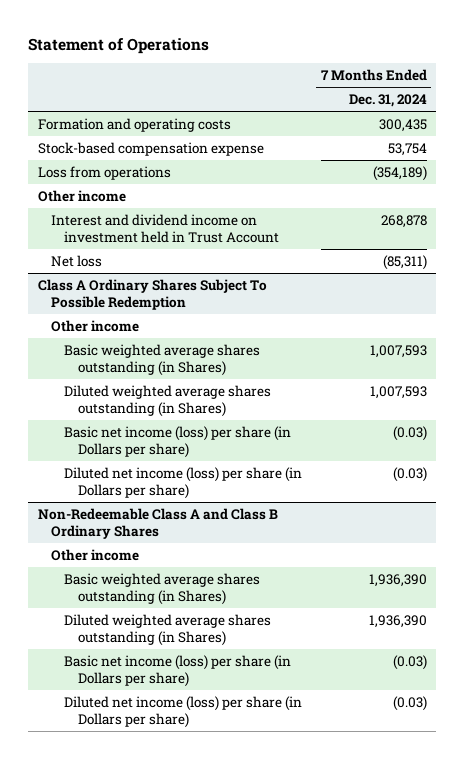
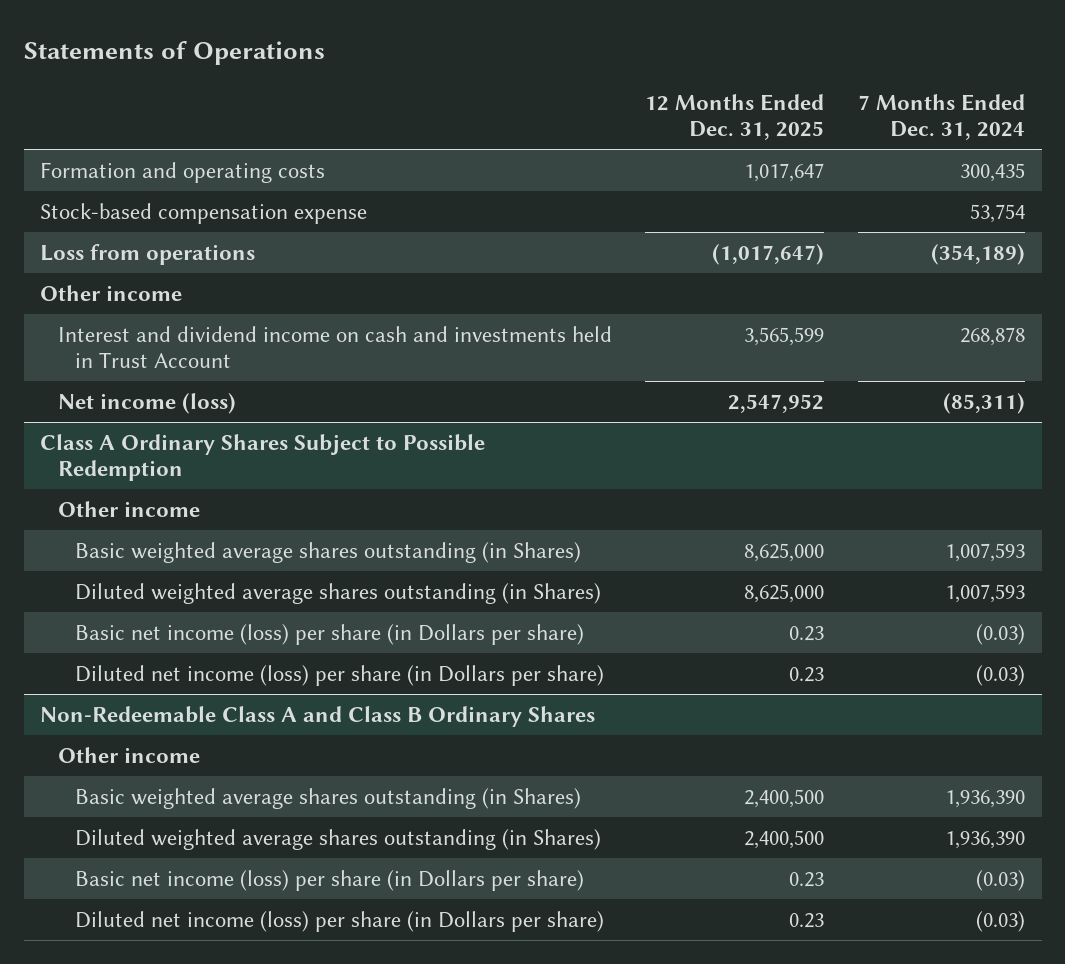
[28,37,210,54] Statement of Operations -> [23,40,325,65] Statements of Operations
none -> [645,93,825,140] 12 Months Ended Dec. 31, 2025
[50,213,280,244] Interest and dividend income on investment held in Trust Account -> [57,325,612,369] Interest and dividend income on cash and investments held in Trust Account
[50,254,102,267] Net loss -> [57,392,236,414] Net income (loss)
[37,278,267,311] Class A Ordinary Shares Subject To Possible Redemption -> [40,433,486,482] Class A Ordinary Shares Subject to Possible Redemption

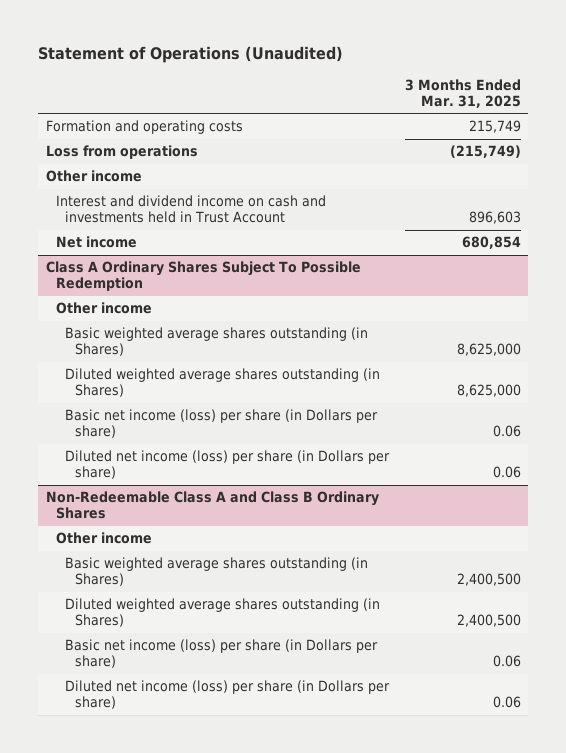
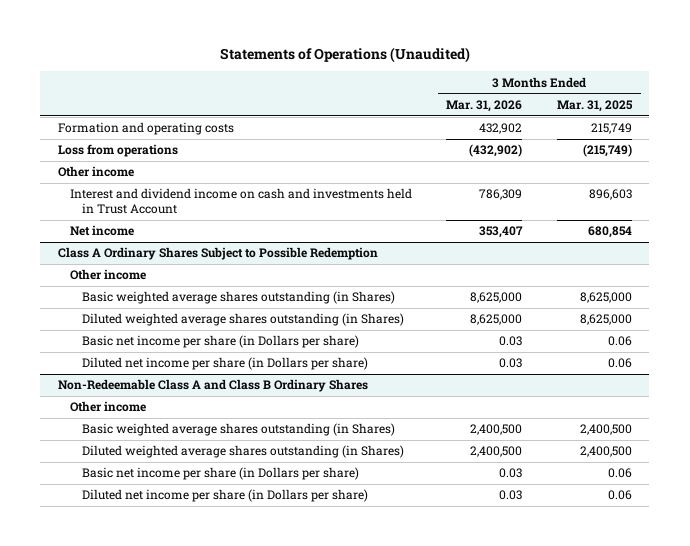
[38,46,344,64] Statement of Operations (Unaudited) -> [219,47,470,64] Statements of Operations (Unaudited)
none -> [446,100,523,113] Mar. 31, 2026
[45,261,361,292] Class A Ordinary Shares Subject To Possible Redemption -> [57,247,378,261] Class A Ordinary Shares Subject to Possible Redemption
[65,409,379,439] Basic net income (loss) per share (in Dollars per share) -> [81,335,359,349] Basic net income per share (in Dollars per share)
[65,450,391,480] Diluted net income (loss) per share (in Dollars per share) -> [81,357,368,371] Diluted net income per share (in Dollars per share)
[65,639,379,669] Basic net income (loss) per share (in Dollars per share) -> [81,467,359,481] Basic net income per share (in Dollars per share)
[65,680,391,710] Diluted net income (loss) per share (in Dollars per share) -> [81,489,368,503] Diluted net income per share (in Dollars per share)

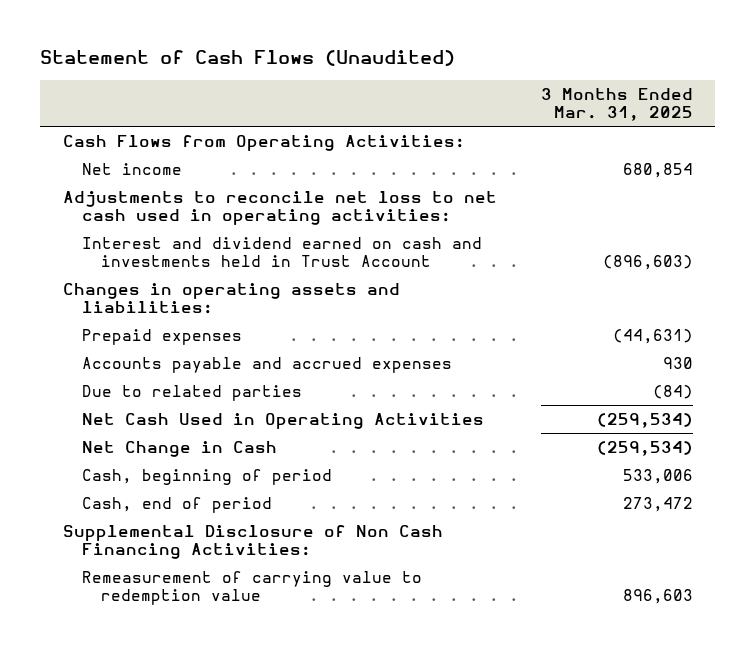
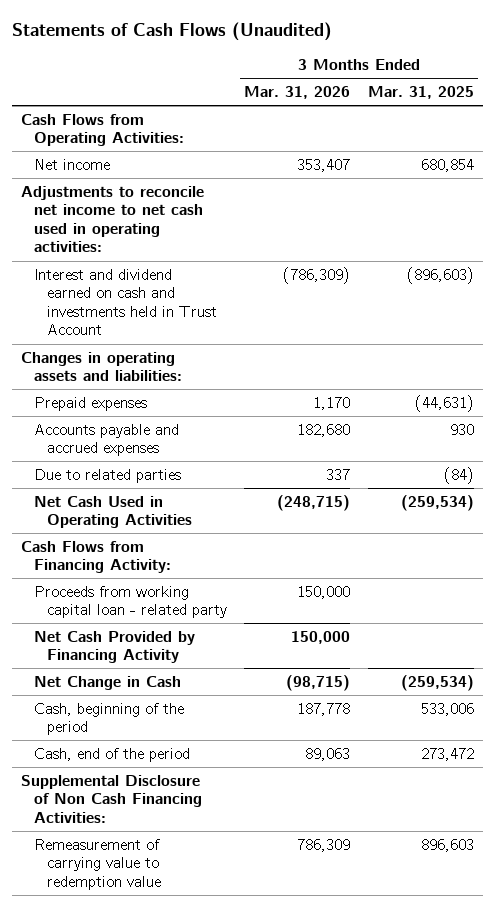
[40,50,456,67] Statement of Cash Flows (Unaudited) -> [12,22,333,42] Statements of Cash Flows (Unaudited)
none -> [244,85,351,99] Mar. 31, 2026
[62,191,497,225] Adjustments to reconcile net loss to net cash used in operating activities: -> [21,185,205,253] Adjustments to reconcile net income to net cash used in operating activities:
none -> [21,540,172,574] Cash Flows from Financing Activity:
none -> [34,585,227,619] Proceeds from working capital loan - related party
none -> [34,630,196,664] Net Cash Provided by Financing Activity
[81,469,332,486] Cash, beginning of period -> [34,702,185,736] Cash, beginning of the period
[81,497,272,514] Cash, end of period -> [34,747,191,762] Cash, end of the period

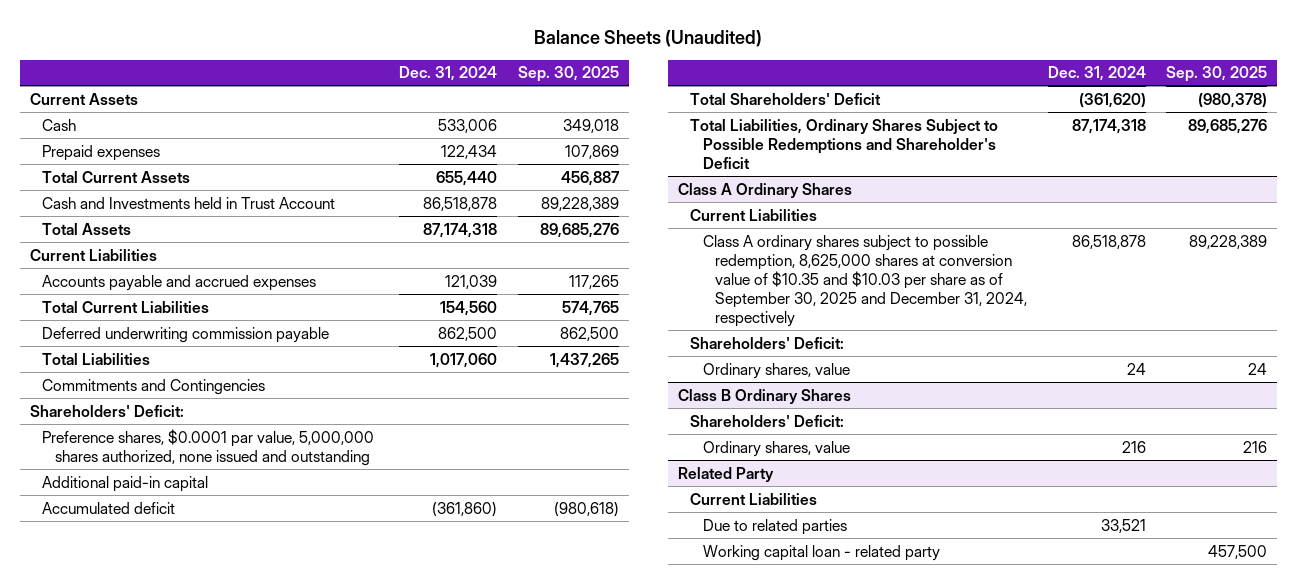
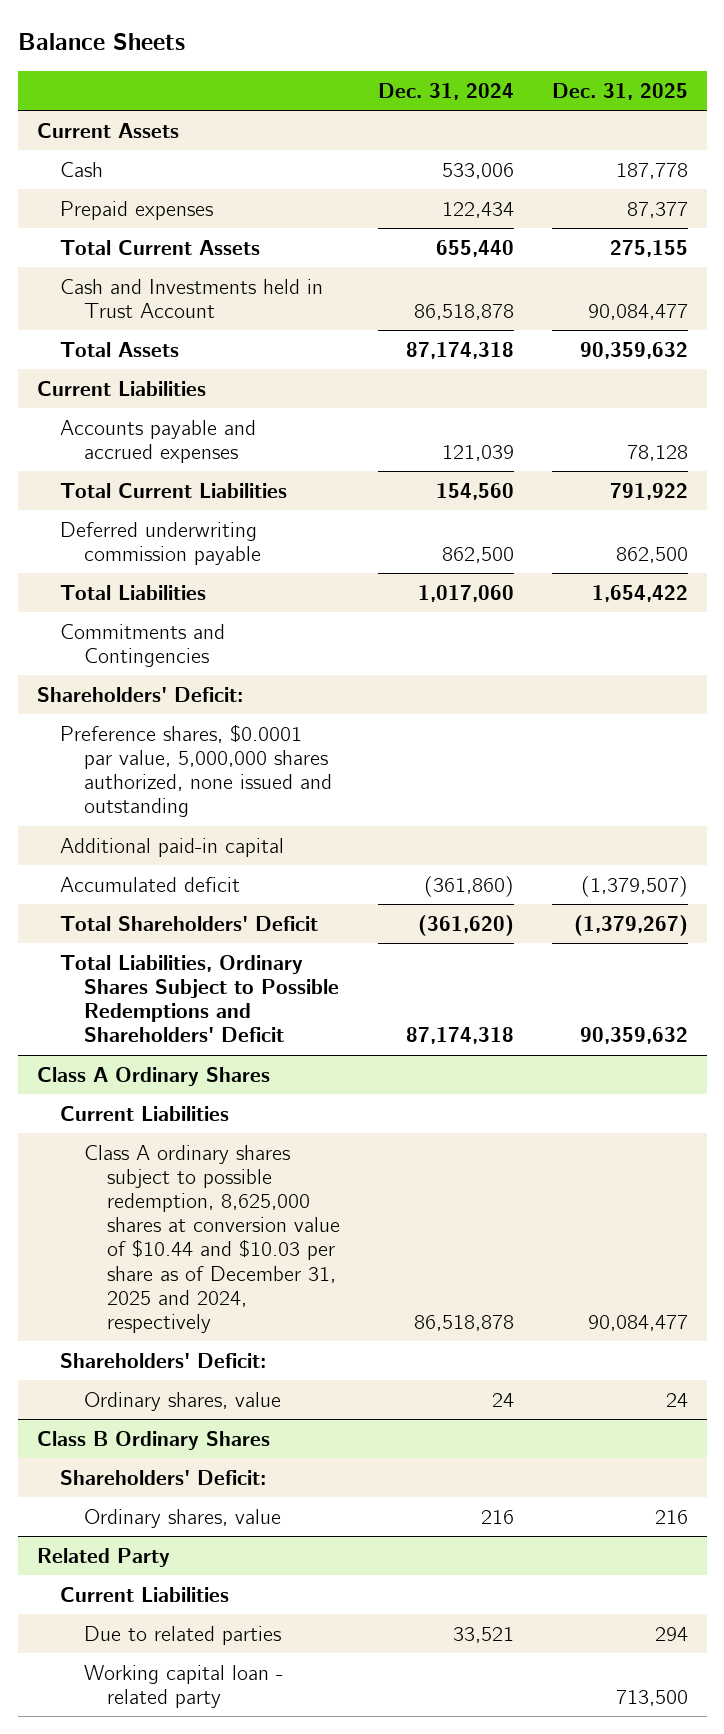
[534,29,763,47] Balance Sheets (Unaudited) -> [17,33,185,51] Balance Sheets
[517,66,619,83] Sep. 30, 2025 -> none
none -> [551,82,688,100] Dec. 31, 2025
[690,118,999,169] Total Liabilities, Ordinary Shares Subject to Possible Redemptions and Shareholder's Deficit -> [60,954,339,1043] Total Liabilities, Ordinary Shares Subject to Possible Redemptions and Shareholders' Deficit
[702,234,1028,328] Class A ordinary shares subject to possible redemption, 8,625,000 shares at conversion value of $10.35 and $10.03 per share as of September 30, 2025 and December 31, 2024, respectively -> [83,1144,340,1334] Class A ordinary shares subject to possible redemption, 8,625,000 shares at conversion value of $10.44 and $10.03 per share as of December 31, 2025 and 2024, respectively

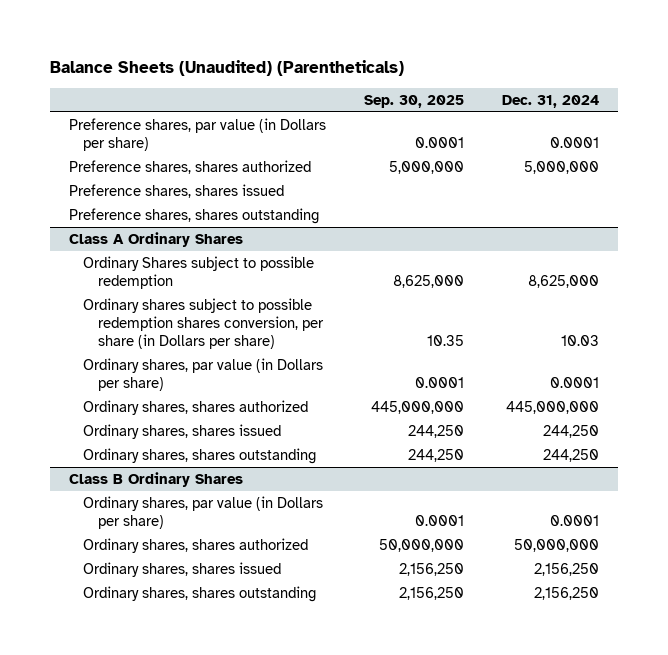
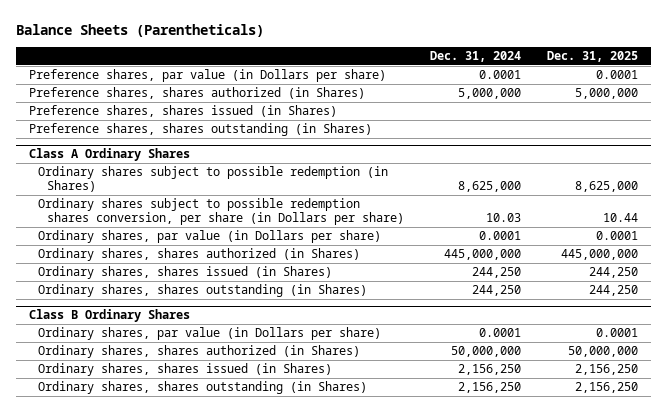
[50,60,405,77] Balance Sheets (Unaudited) (Parentheticals) -> [16,24,265,38] Balance Sheets (Parentheticals)
[363,94,464,108] Sep. 30, 2025 -> none
none -> [547,51,639,63] Dec. 31, 2025
[69,160,312,175] Preference shares, shares authorized -> [29,87,366,100] Preference shares, shares authorized (in Shares)
[69,184,285,199] Preference shares, shares issued -> [29,105,338,118] Preference shares, shares issued (in Shares)
[69,208,320,225] Preference shares, shares outstanding -> [29,123,373,137] Preference shares, shares outstanding (in Shares)
[83,256,315,289] Ordinary Shares subject to possible redemption -> [38,166,389,193] Ordinary shares subject to possible redemption (in Shares)
[83,400,309,416] Ordinary shares, shares authorized -> [38,248,361,262] Ordinary shares, shares authorized (in Shares)
[83,424,282,440] Ordinary shares, shares issued -> [38,266,333,280] Ordinary shares, shares issued (in Shares)
[83,448,317,465] Ordinary shares, shares outstanding -> [38,284,368,298] Ordinary shares, shares outstanding (in Shares)
[83,538,309,554] Ordinary shares, shares authorized -> [38,345,361,359] Ordinary shares, shares authorized (in Shares)
[83,562,282,578] Ordinary shares, shares issued -> [38,363,333,377] Ordinary shares, shares issued (in Shares)
[83,586,317,603] Ordinary shares, shares outstanding -> [38,381,368,395] Ordinary shares, shares outstanding (in Shares)

